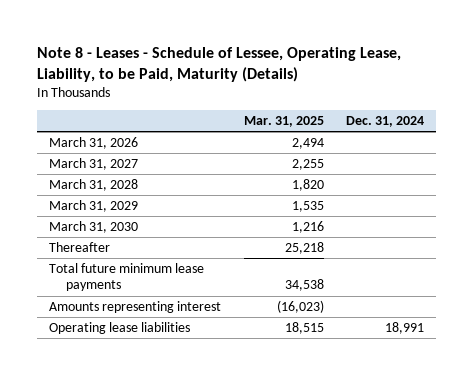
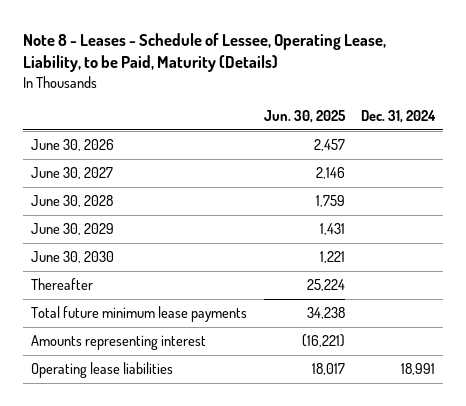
[243,116,324,128] Mar. 31, 2025 -> none
none -> [263,110,346,124] Jun. 30, 2025
[48,137,138,150] March 31, 2026 -> [31,139,115,152] June 30, 2026
[48,158,138,171] March 31, 2027 -> [31,167,114,180] June 30, 2027
[48,179,138,192] March 31, 2028 -> [31,195,114,208] June 30, 2028
[48,200,138,213] March 31, 2029 -> [31,223,115,236] June 30, 2029
[48,221,138,234] March 31, 2030 -> [31,251,115,264] June 30, 2030

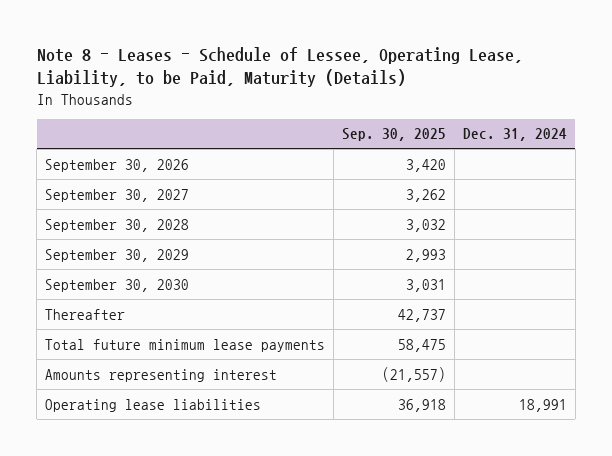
[263,110,346,124] Jun. 30, 2025 -> none
none -> [341,128,446,142] Sep. 30, 2025
[31,139,115,152] June 30, 2026 -> [45,158,190,172] September 30, 2026
[31,167,114,180] June 30, 2027 -> [45,188,190,202] September 30, 2027
[31,195,114,208] June 30, 2028 -> [45,218,190,232] September 30, 2028
[31,223,115,236] June 30, 2029 -> [45,248,190,262] September 30, 2029
[31,251,115,264] June 30, 2030 -> [45,278,190,292] September 30, 2030

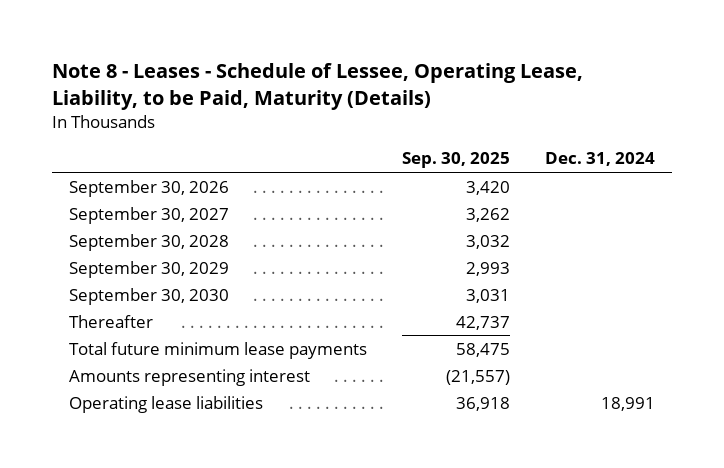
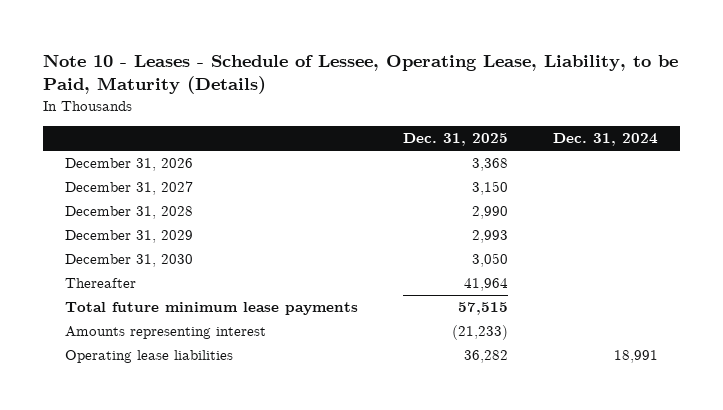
[51,63,583,110] Note 8 - Leases - Schedule of Lessee, Operating Lease, Liability, to be Paid, Maturity (Details) -> [43,53,679,95] Note 10 - Leases - Schedule of Lessee, Operating Lease, Liability, to be Paid, Maturity (Details)
[401,152,510,169] Sep. 30, 2025 -> none
none -> [403,133,509,147] Dec. 31, 2025
[69,179,230,197] September 30, 2026 -> [65,158,194,172] December 31, 2026
[69,206,230,224] September 30, 2027 -> [65,181,194,196] December 31, 2027
[69,233,230,251] September 30, 2028 -> [65,206,194,220] December 31, 2028
[69,260,230,278] September 30, 2029 -> [65,230,194,244] December 31, 2029
[69,287,230,305] September 30, 2030 -> [65,254,194,268] December 31, 2030

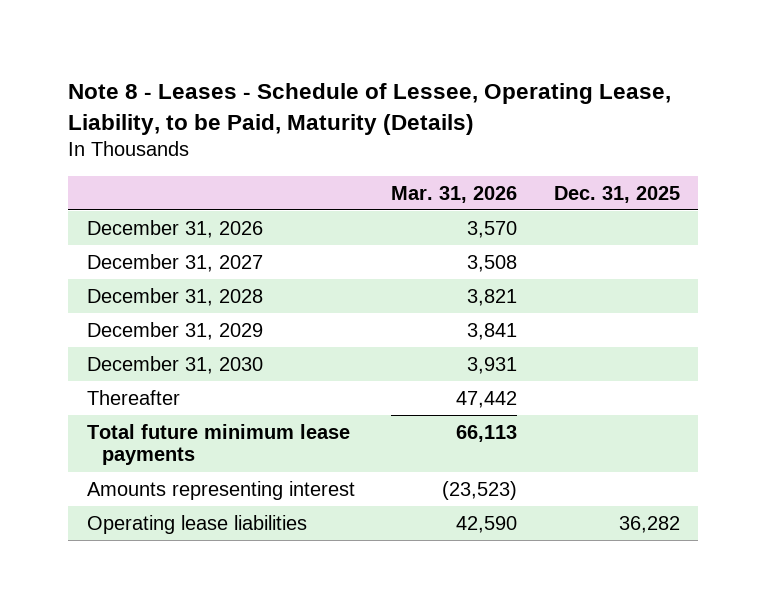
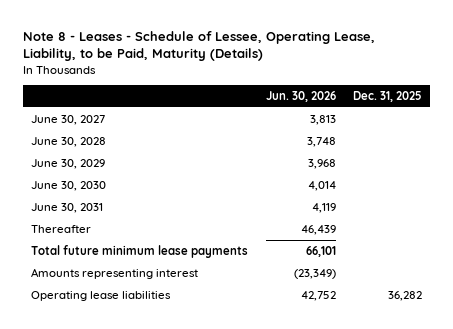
[391,185,518,203] Mar. 31, 2026 -> none
none -> [265,91,336,103] Jun. 30, 2026
[86,219,263,238] December 31, 2026 -> [31,114,106,125] June 30, 2027
[86,253,263,272] December 31, 2027 -> [31,136,107,147] June 30, 2028
[86,287,263,306] December 31, 2028 -> [31,158,106,169] June 30, 2029
[86,321,263,340] December 31, 2029 -> [31,180,107,191] June 30, 2030
[86,355,263,374] December 31, 2030 -> [31,202,104,213] June 30, 2031

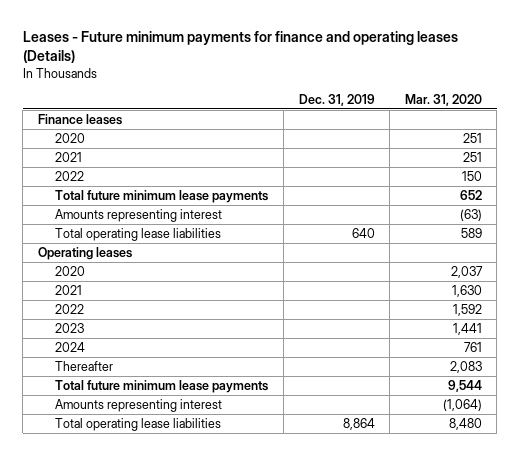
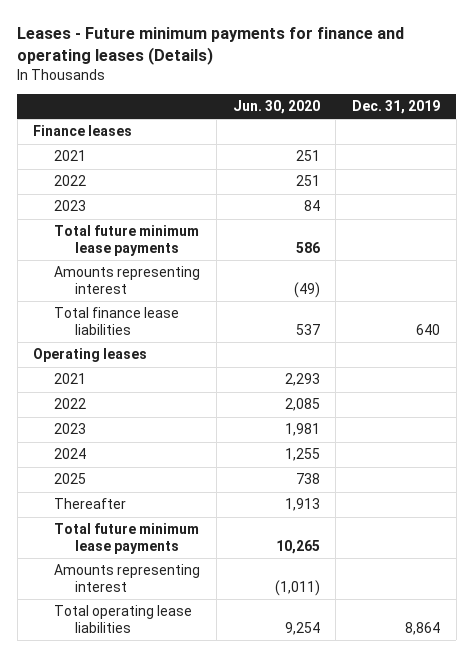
[404,94,482,107] Mar. 31, 2020 -> none
none -> [232,99,320,114] Jun. 30, 2020
[55,132,86,143] 2020 -> none
none -> [54,200,87,212] 2023
[55,227,222,241] Total operating lease liabilities -> [54,307,180,336] Total finance lease liabilities
[55,265,86,276] 2020 -> none
none -> [54,473,87,485] 2025

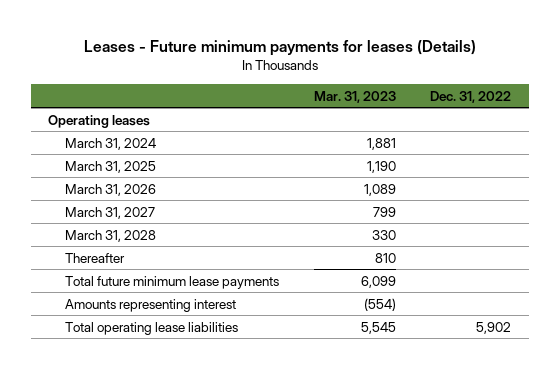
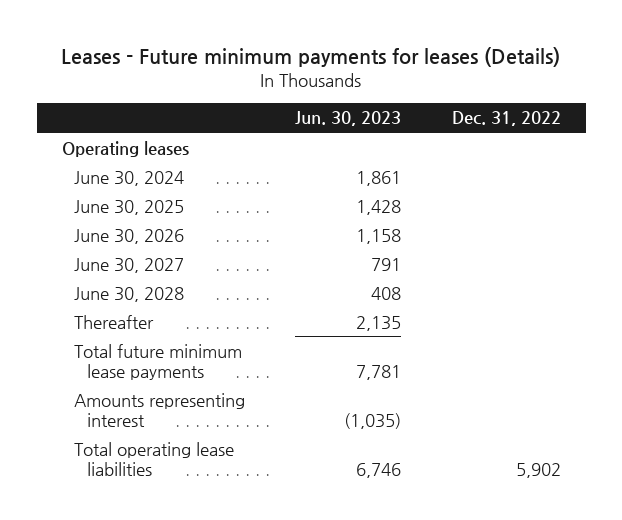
[313,90,396,103] Mar. 31, 2023 -> none
none -> [295,111,402,127] Jun. 30, 2023
[65,137,157,150] March 31, 2024 -> [74,170,185,186] June 30, 2024
[65,160,157,173] March 31, 2025 -> [74,199,185,215] June 30, 2025
[65,183,157,196] March 31, 2026 -> [74,228,185,244] June 30, 2026
[65,206,156,219] March 31, 2027 -> [74,257,185,273] June 30, 2027
[65,229,157,242] March 31, 2028 -> [74,286,185,302] June 30, 2028

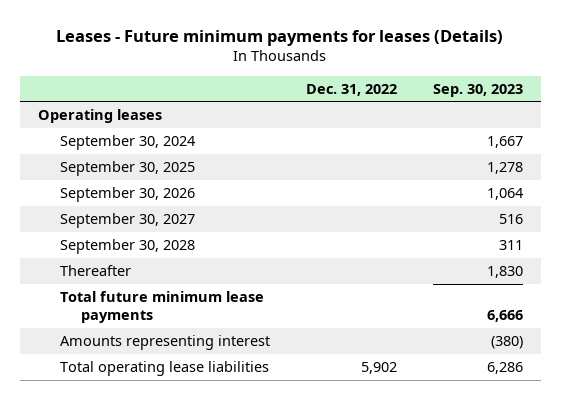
[295,111,402,127] Jun. 30, 2023 -> none
none -> [432,83,523,97] Sep. 30, 2023
[74,170,185,186] June 30, 2024 -> [59,135,195,151] September 30, 2024
[74,199,185,215] June 30, 2025 -> [59,161,195,177] September 30, 2025
[74,228,185,244] June 30, 2026 -> [59,187,195,203] September 30, 2026
[74,257,185,273] June 30, 2027 -> [59,213,195,229] September 30, 2027
[74,286,185,302] June 30, 2028 -> [59,239,195,255] September 30, 2028

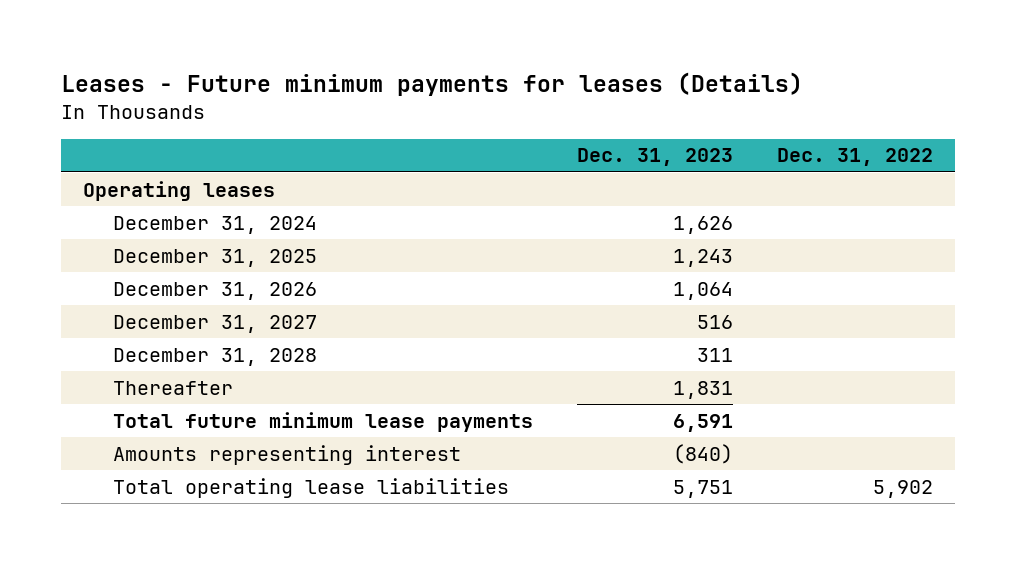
[432,83,523,97] Sep. 30, 2023 -> none
none -> [576,148,733,167] Dec. 31, 2023
[59,135,195,151] September 30, 2024 -> [112,215,317,234] December 31, 2024
[59,161,195,177] September 30, 2025 -> [112,248,317,267] December 31, 2025
[59,187,195,203] September 30, 2026 -> [112,281,317,300] December 31, 2026
[59,213,195,229] September 30, 2027 -> [112,314,317,333] December 31, 2027
[59,239,195,255] September 30, 2028 -> [112,347,317,366] December 31, 2028

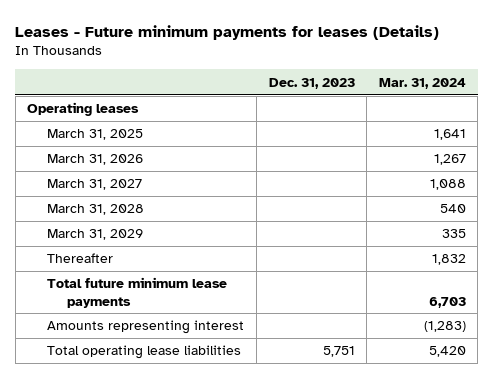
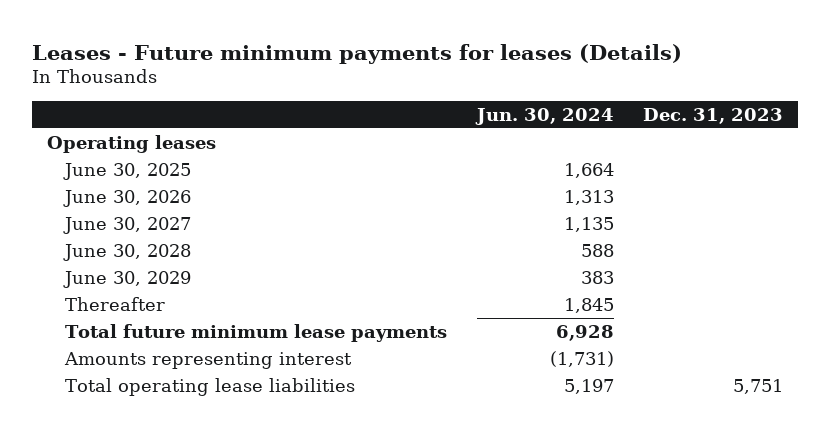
[378,77,466,89] Mar. 31, 2024 -> none
none -> [474,107,614,125] Jun. 30, 2024
[47,129,144,141] March 31, 2025 -> [63,162,192,180] June 30, 2025
[47,154,144,166] March 31, 2026 -> [63,189,192,207] June 30, 2026
[47,179,143,191] March 31, 2027 -> [63,216,192,234] June 30, 2027
[47,204,145,216] March 31, 2028 -> [63,243,192,261] June 30, 2028
[47,229,144,241] March 31, 2029 -> [63,270,192,288] June 30, 2029

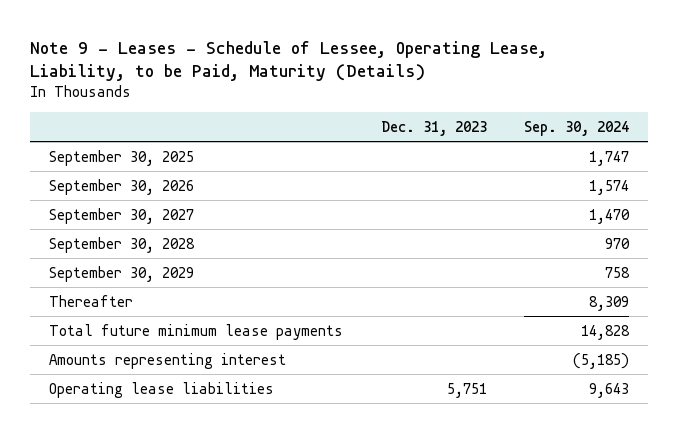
[32,43,683,64] Leases - Future minimum payments for leases (Details) -> [30,40,548,81] Note 9 - Leases - Schedule of Lessee, Operating Lease, Liability, to be Paid, Maturity (Details)
[474,107,614,125] Jun. 30, 2024 -> none
none -> [524,120,630,136] Sep. 30, 2024
[46,134,216,153] Operating leases -> none
[63,162,192,180] June 30, 2025 -> [49,149,195,166] September 30, 2025
[63,189,192,207] June 30, 2026 -> [49,178,195,195] September 30, 2026
[63,216,192,234] June 30, 2027 -> [49,207,195,224] September 30, 2027
[63,243,192,261] June 30, 2028 -> [49,236,196,253] September 30, 2028
[63,270,192,288] June 30, 2029 -> [49,265,195,282] September 30, 2029
[65,377,356,396] Total operating lease liabilities -> [49,381,275,398] Operating lease liabilities

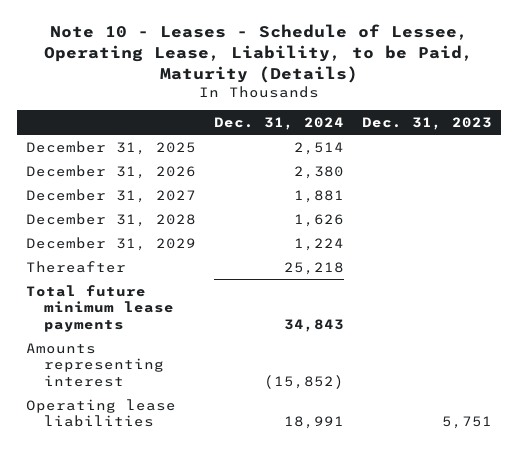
[30,40,548,81] Note 9 - Leases - Schedule of Lessee, Operating Lease, Liability, to be Paid, Maturity (Details) -> [43,24,473,83] Note 10 - Leases - Schedule of Lessee, Operating Lease, Liability, to be Paid, Maturity (Details)
[524,120,630,136] Sep. 30, 2024 -> none
none -> [213,116,344,130] Dec. 31, 2024
[49,149,195,166] September 30, 2025 -> [25,140,196,155] December 31, 2025
[49,178,195,195] September 30, 2026 -> [25,164,196,179] December 31, 2026
[49,207,195,224] September 30, 2027 -> [25,188,196,203] December 31, 2027
[49,236,196,253] September 30, 2028 -> [25,212,196,227] December 31, 2028
[49,265,195,282] September 30, 2029 -> [25,236,196,251] December 31, 2029

